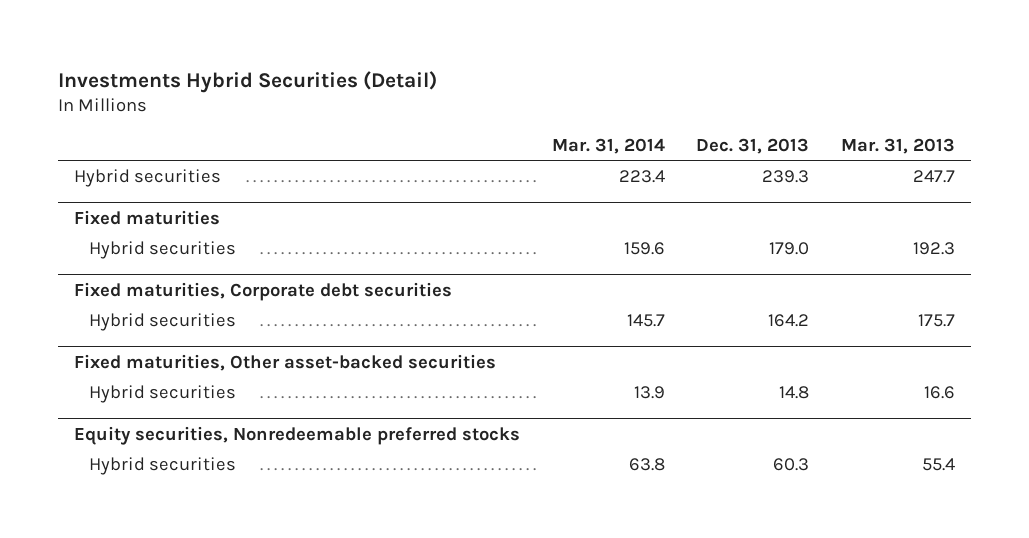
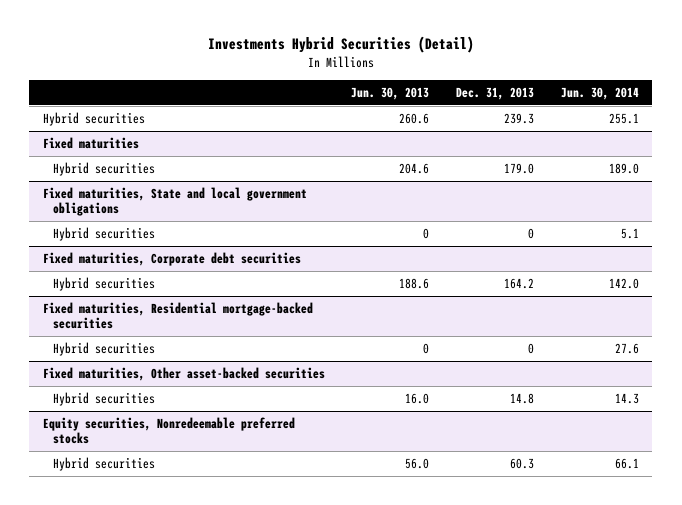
[551,137,665,154] Mar. 31, 2014 -> none
[841,137,956,154] Mar. 31, 2013 -> none
none -> [351,86,430,100] Jun. 30, 2013
none -> [560,86,639,100] Jun. 30, 2014
none -> [42,186,307,217] Fixed maturities, State and local government obligations
none -> [53,226,156,241] Hybrid securities
none -> [42,301,313,330] Fixed maturities, Residential mortgage-backed securities
none -> [53,341,156,356] Hybrid securities

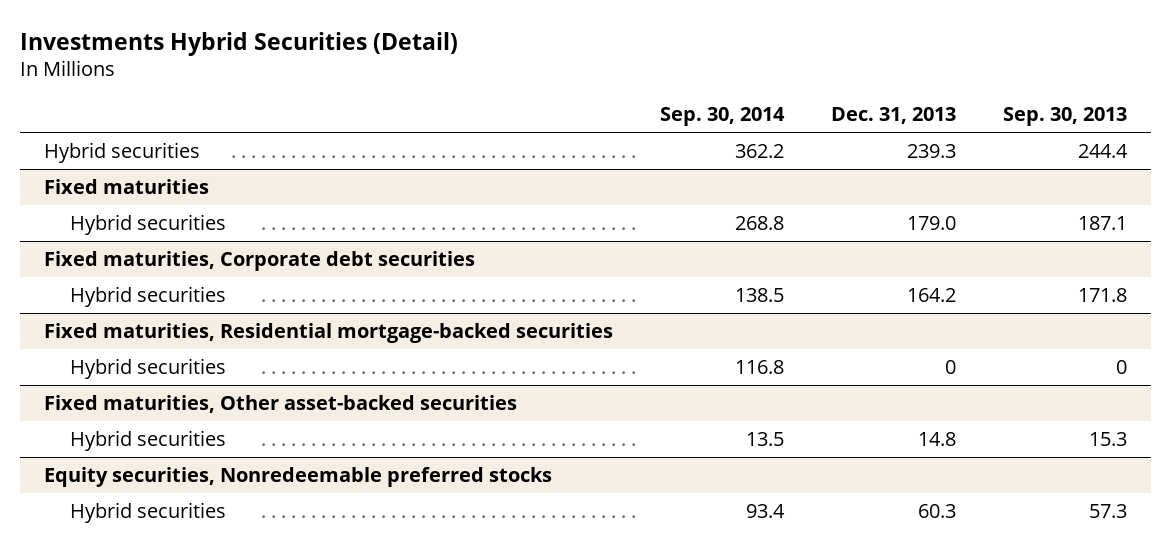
[351,86,430,100] Jun. 30, 2013 -> none
[560,86,639,100] Jun. 30, 2014 -> none
none -> [659,106,785,126] Sep. 30, 2014
none -> [1003,106,1128,126] Sep. 30, 2013
[42,186,307,217] Fixed maturities, State and local government obligations -> none
[53,226,156,241] Hybrid securities -> none

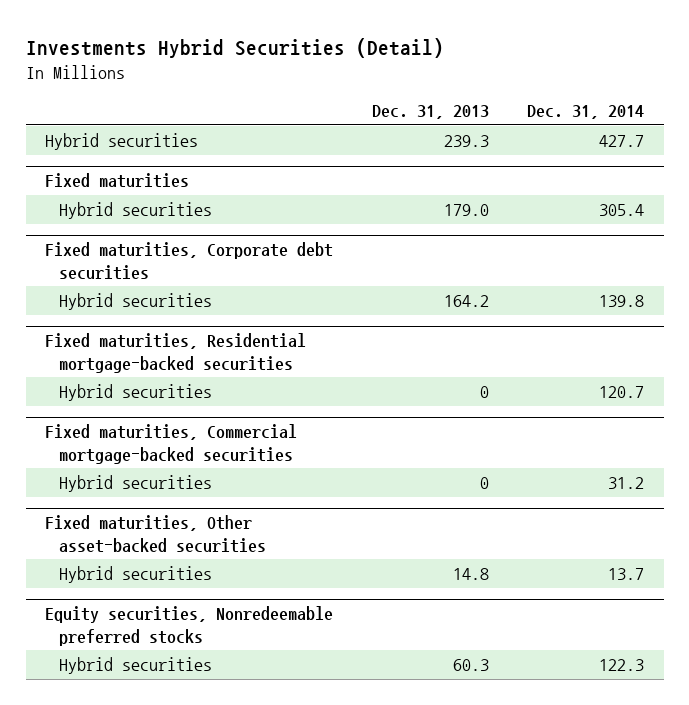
[659,106,785,126] Sep. 30, 2014 -> none
[1003,106,1128,126] Sep. 30, 2013 -> none
none -> [527,104,645,119] Dec. 31, 2014
none -> [45,424,298,464] Fixed maturities, Commercial mortgage-backed securities
none -> [58,475,212,493] Hybrid securities

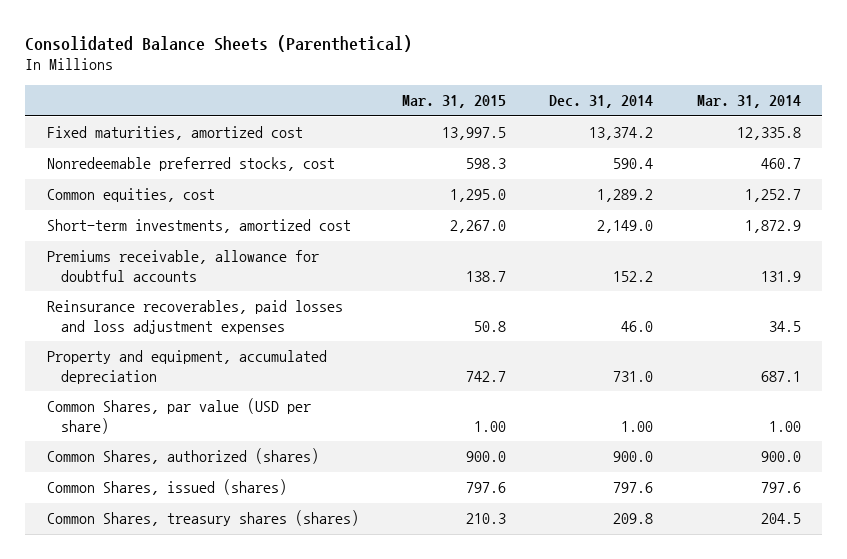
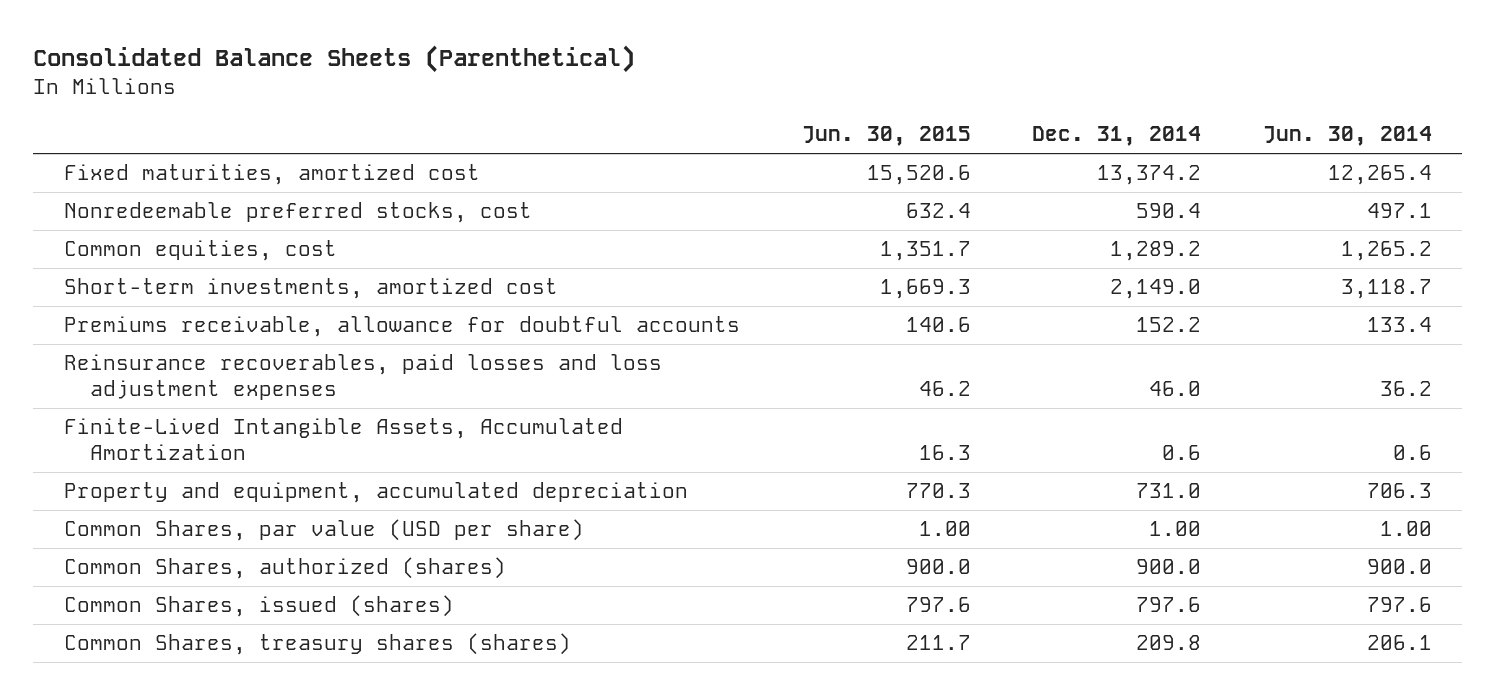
[401,95,506,109] Mar. 31, 2015 -> none
[696,95,801,109] Mar. 31, 2014 -> none
none -> [801,126,971,147] Jun. 30, 2015
none -> [1262,126,1432,147] Jun. 30, 2014
none -> [64,418,624,460] Finite-Lived Intangible Assets, Accumulated Amortization

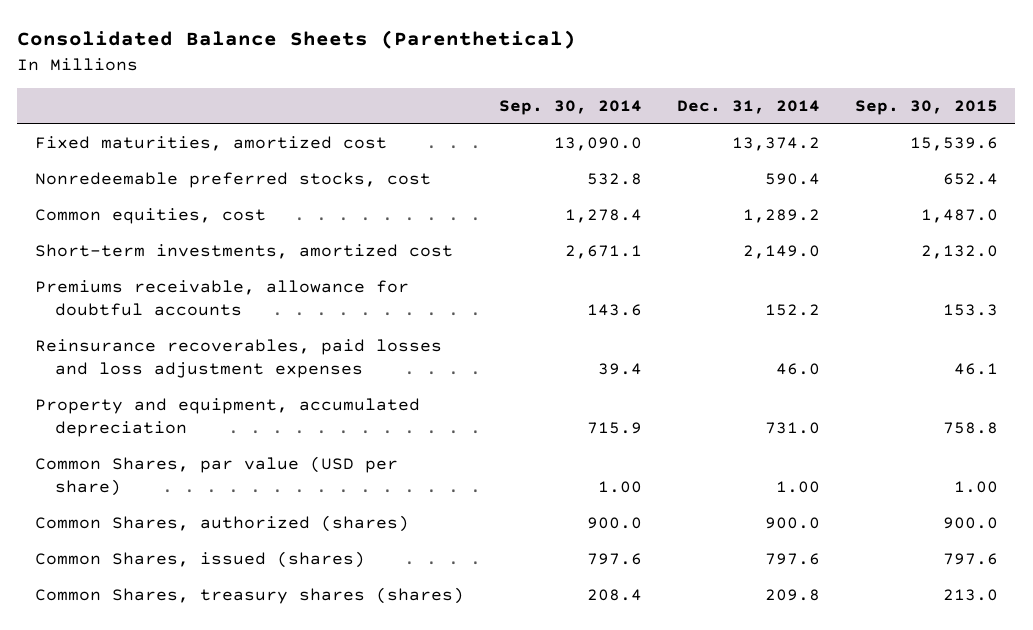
[801,126,971,147] Jun. 30, 2015 -> none
[1262,126,1432,147] Jun. 30, 2014 -> none
none -> [498,100,642,116] Sep. 30, 2014
none -> [854,100,998,116] Sep. 30, 2015
[64,418,624,460] Finite-Lived Intangible Assets, Accumulated Amortization -> none

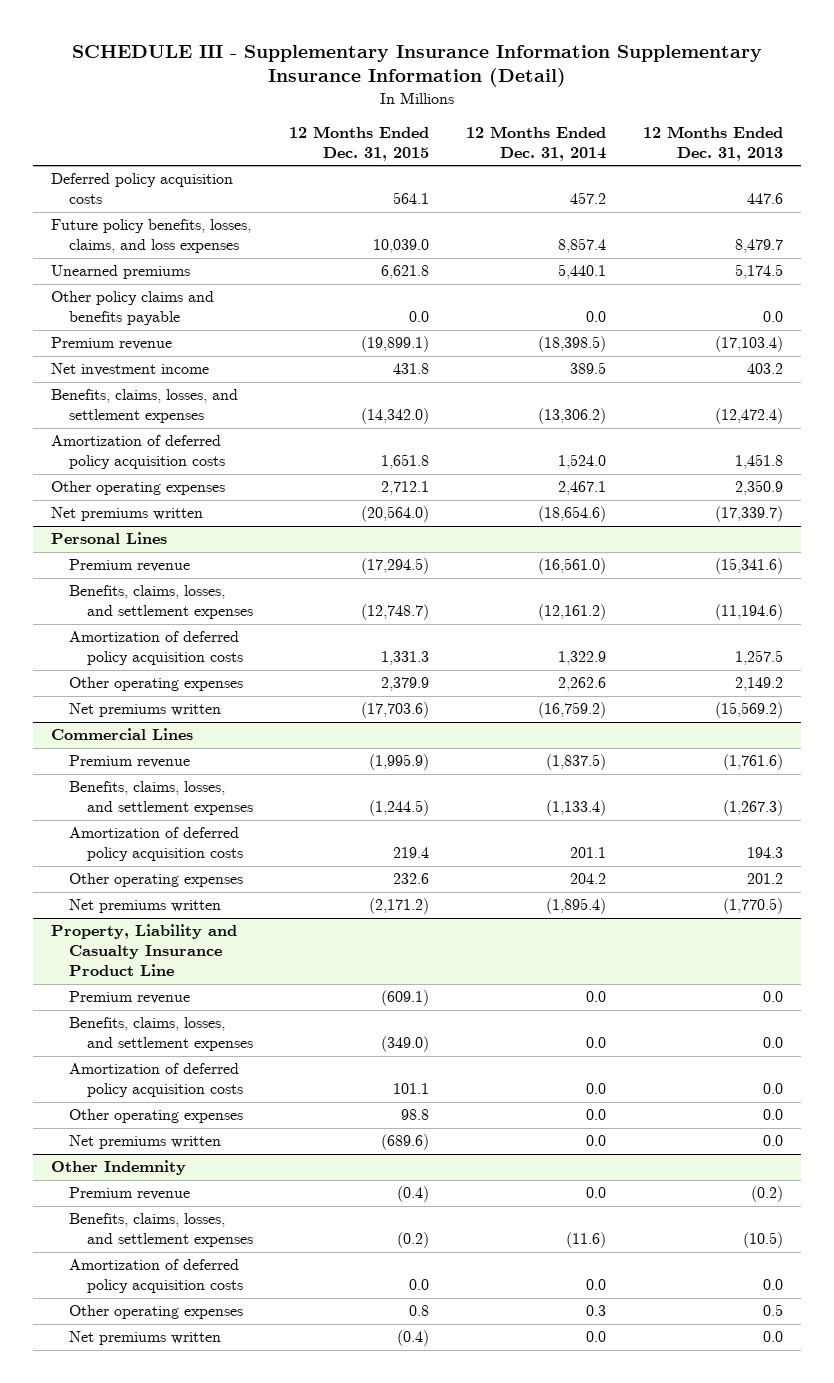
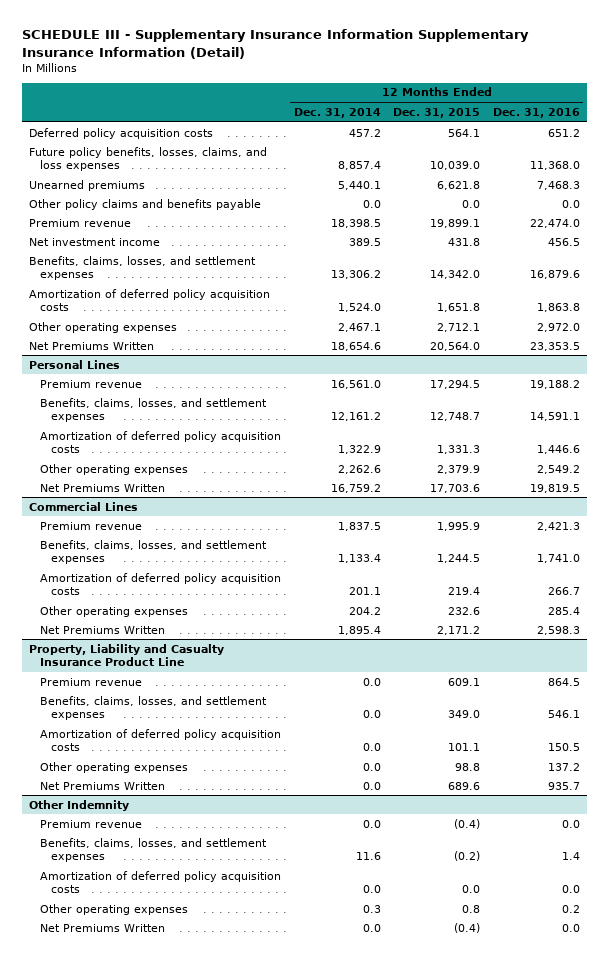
[643,126,784,161] 12 Months Ended Dec. 31, 2013 -> none
none -> [493,107,581,118] Dec. 31, 2016
[361,336,430,353] (19,899.1) -> [430,218,481,228] 19,899.1
[538,336,607,353] (18,398.5) -> [330,218,381,228] 18,398.5
[361,408,430,425] (14,342.0) -> [430,270,481,280] 14,342.0
[538,408,607,425] (13,306.2) -> [330,270,381,280] 13,306.2
[51,507,204,522] Net premiums written -> [28,341,154,350] Net Premiums Written
[361,506,430,523] (20,564.0) -> [430,341,481,351] 20,564.0
[538,506,607,523] (18,654.6) -> [330,341,381,351] 18,654.6
[361,558,430,575] (17,294.5) -> [430,379,481,389] 17,294.5
[538,558,607,575] (16,561.0) -> [330,379,381,389] 16,561.0
[361,604,430,621] (12,748.7) -> [430,412,481,422] 12,748.7
[538,604,607,621] (12,161.2) -> [330,412,381,422] 12,161.2
[69,703,222,718] Net premiums written -> [39,483,165,492] Net Premiums Written
[361,702,430,719] (17,703.6) -> [430,483,481,493] 17,703.6
[538,702,607,719] (16,759.2) -> [330,483,381,493] 16,759.2
[369,754,430,771] (1,995.9) -> [437,521,481,531] 1,995.9
[546,754,607,771] (1,837.5) -> [337,521,381,531] 1,837.5
[369,800,430,817] (1,244.5) -> [437,554,481,564] 1,244.5
[546,800,607,817] (1,133.4) -> [337,554,381,564] 1,133.4
[69,899,222,914] Net premiums written -> [39,625,165,634] Net Premiums Written
[369,898,430,915] (2,171.2) -> [437,625,481,635] 2,171.2
[546,898,607,915] (1,895.4) -> [337,625,381,635] 1,895.4
[381,990,430,1007] (609.1) -> [448,677,481,686] 609.1
[381,1036,430,1053] (349.0) -> [448,710,481,719] 349.0
[69,1135,222,1150] Net premiums written -> [39,781,165,790] Net Premiums Written
[381,1134,430,1151] (689.6) -> [448,781,481,790] 689.6
[566,1232,607,1249] (11.6) -> [355,852,381,861] 11.6
[69,1331,222,1346] Net premiums written -> [39,923,165,932] Net Premiums Written

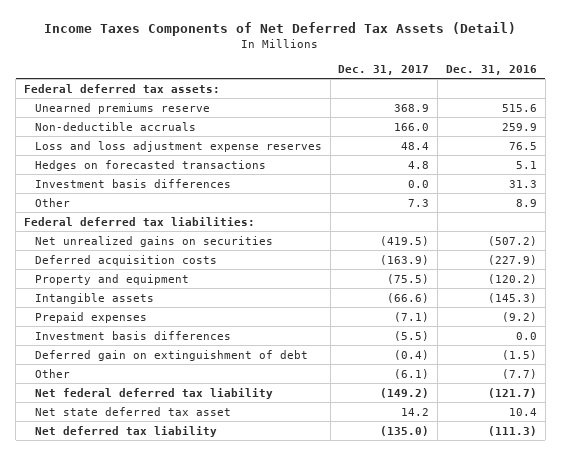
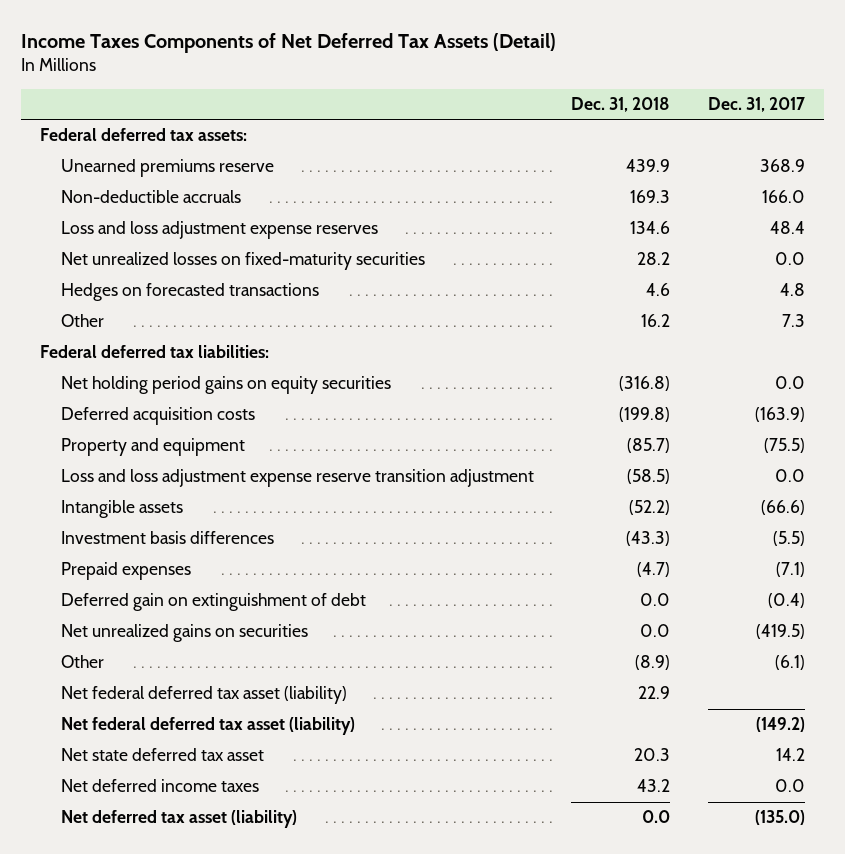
[446,64,538,75] Dec. 31, 2016 -> none
none -> [571,97,671,113] Dec. 31, 2018
none -> [60,252,425,271] Net unrealized losses on fixed-maturity securities
[34,178,231,188] Investment basis differences -> none
none -> [60,376,391,395] Net holding period gains on equity securities
none -> [60,469,534,488] Loss and loss adjustment expense reserve transition adjustment
[34,311,147,323] Prepaid expenses -> [60,562,191,581] Prepaid expenses
[34,235,273,247] Net unrealized gains on securities -> [60,624,308,643] Net unrealized gains on securities
none -> [60,686,347,705] Net federal deferred tax asset (liability)
[34,387,273,399] Net federal deferred tax liability -> [60,717,355,736] Net federal deferred tax asset (liability)
none -> [60,779,259,793] Net deferred income taxes
[34,425,217,437] Net deferred tax liability -> [60,810,297,829] Net deferred tax asset (liability)

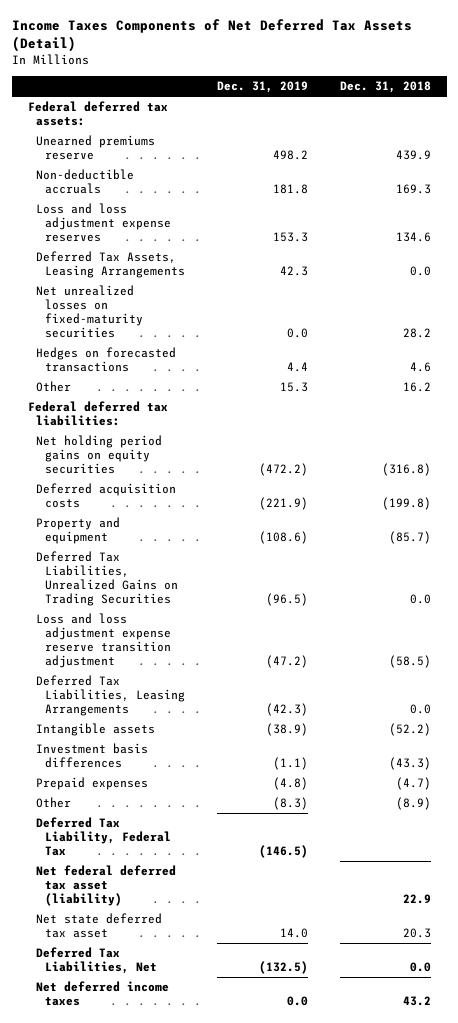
[708,97,806,113] Dec. 31, 2017 -> none
none -> [216,81,308,94] Dec. 31, 2019
none -> [36,251,185,279] Deferred Tax Assets, Leasing Arrangements
none -> [36,551,178,607] Deferred Tax Liabilities, Unrealized Gains on Trading Securities
none -> [36,675,185,717] Deferred Tax Liabilities, Leasing Arrangements
[60,593,366,612] Deferred gain on extinguishment of debt -> none
[60,624,308,643] Net unrealized gains on securities -> none
none -> [36,817,171,857] Deferred Tax Liability, Federal Tax
[60,717,355,736] Net federal deferred tax asset (liability) -> none
none -> [36,947,157,975] Deferred Tax Liabilities, Net
[60,810,297,829] Net deferred tax asset (liability) -> none

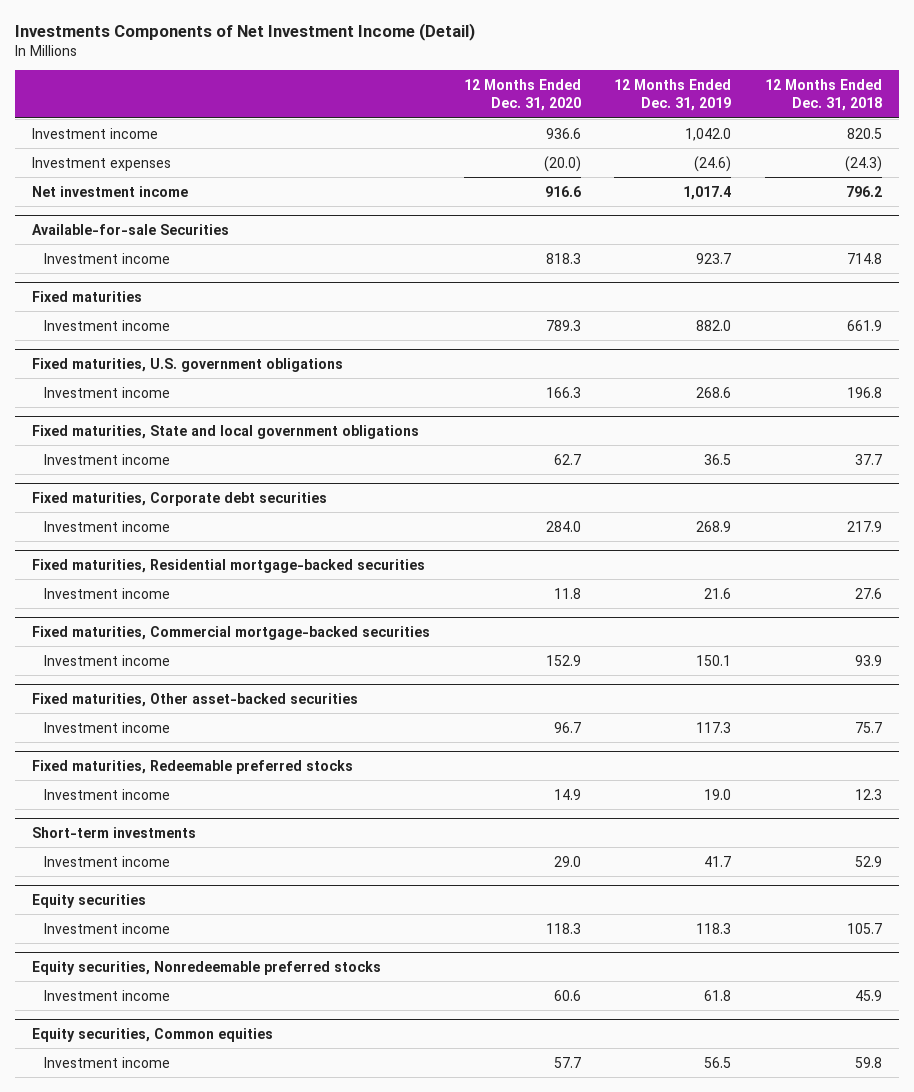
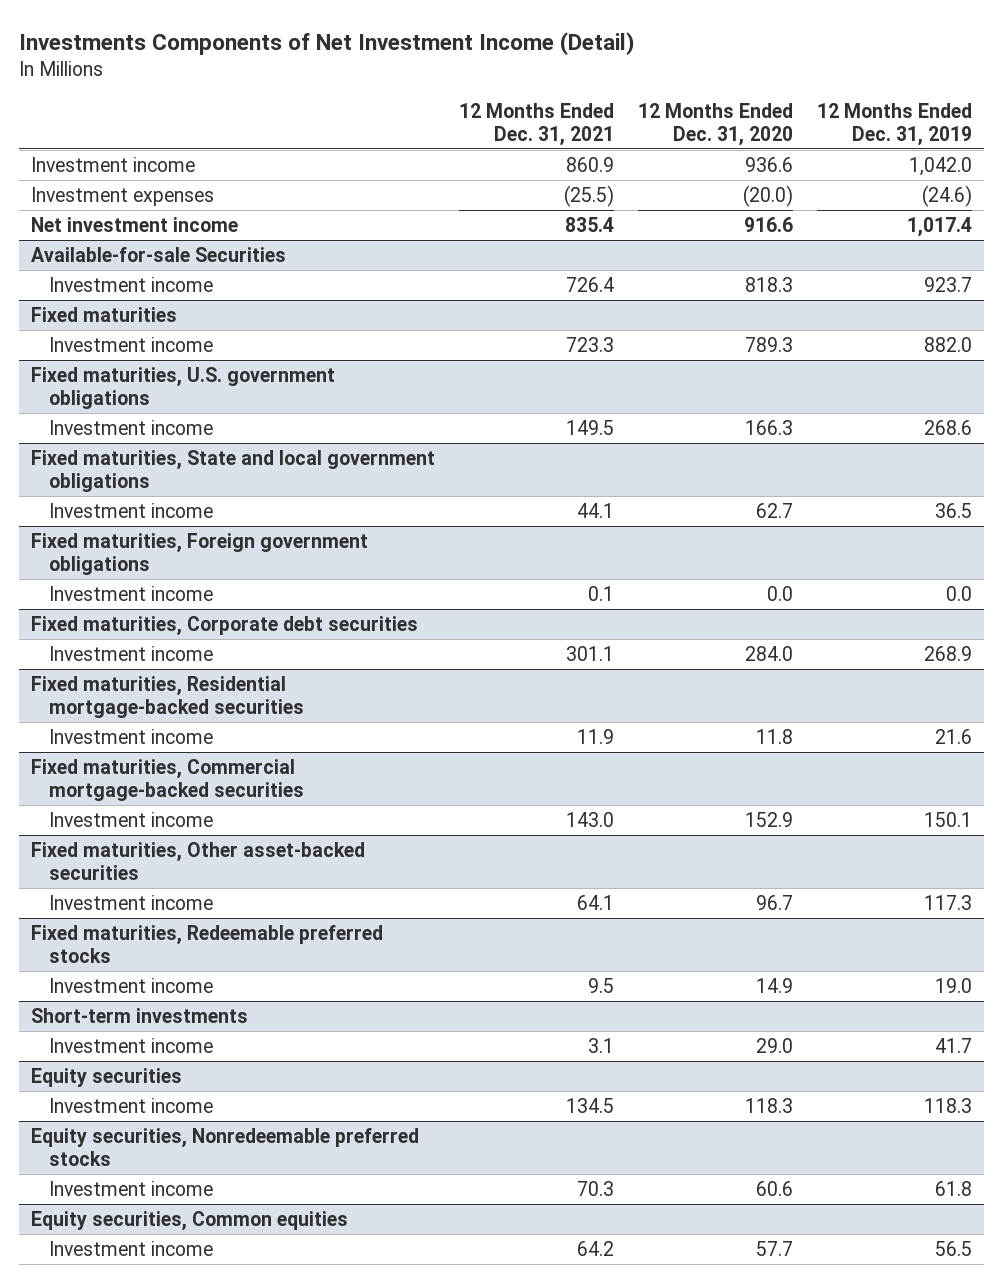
[765,78,883,112] 12 Months Ended Dec. 31, 2018 -> none
none -> [459,102,615,146] 12 Months Ended Dec. 31, 2021
none -> [31,532,369,575] Fixed maturities, Foreign government obligations
none -> [49,585,214,601] Investment income

